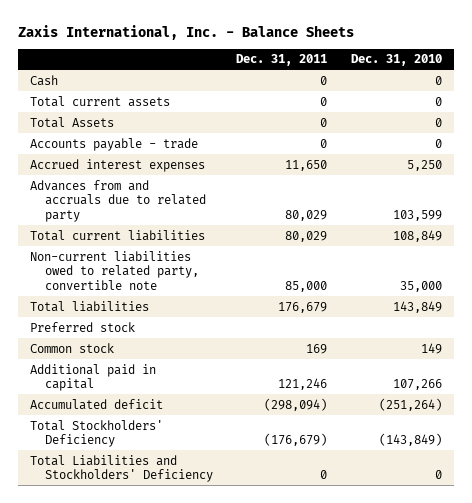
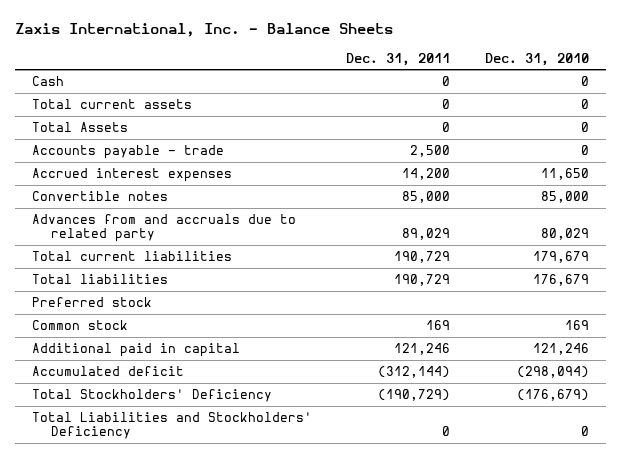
[30,250,199,290] Non-current liabilities owed to related party, convertible note -> none
[320,138,328,148] 0 -> [410,145,451,158] 2,500
[285,159,328,171] 11,650 -> [402,168,451,181] 14,200
[407,159,443,171] 5,250 -> [540,168,589,181] 11,650
none -> [32,191,169,202] Convertible notes
[285,209,328,221] 80,029 -> [402,228,451,241] 89,029
[393,209,443,221] 103,599 -> [540,228,589,241] 80,029
[285,230,328,242] 80,029 -> [394,251,451,264] 190,729
[393,229,443,242] 108,849 -> [532,251,589,264] 179,679
[278,301,328,313] 176,679 -> [394,274,451,287] 190,729
[393,300,443,313] 143,849 -> [532,274,589,287] 176,679
[421,342,443,354] 149 -> [564,320,589,331] 169
[393,379,443,391] 107,266 -> [532,343,589,356] 121,246
[264,397,328,411] (298,094) -> [378,366,451,379] (312,144)
[379,397,443,411] (251,264) -> [516,366,589,379] (298,094)
[264,433,328,447] (176,679) -> [378,389,451,402] (190,729)
[379,433,443,447] (143,849) -> [516,389,589,402] (176,679)

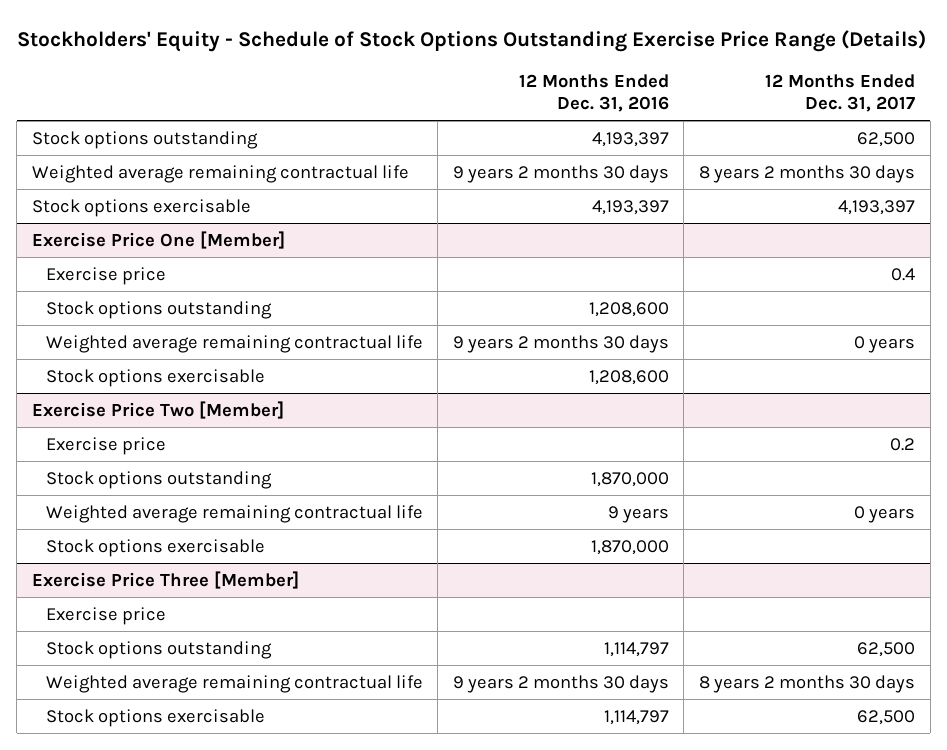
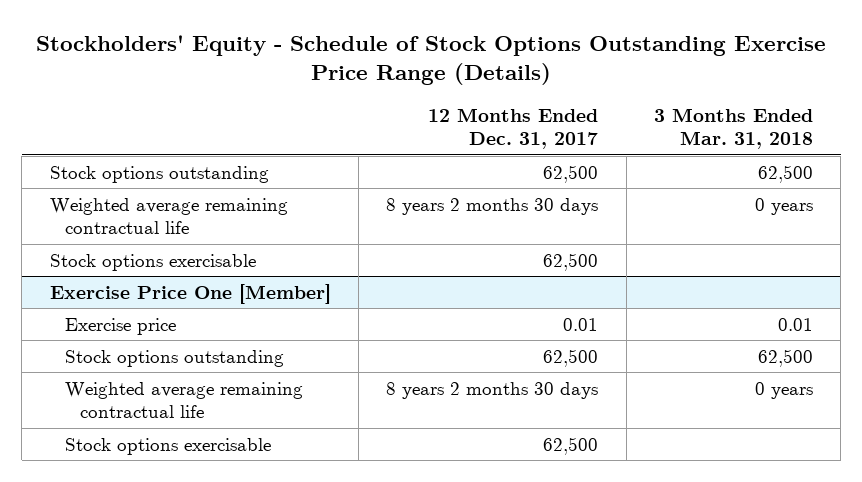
[518,73,669,113] 12 Months Ended Dec. 31, 2016 -> none
none -> [653,107,813,150] 3 Months Ended Mar. 31, 2018
[838,199,916,215] 4,193,397 -> [543,252,599,271] 62,500
[45,300,272,319] Stock options outstanding -> none
[45,334,423,353] Weighted average remaining contractual life -> none
[45,368,265,387] Stock options exercisable -> none
[31,400,284,419] Exercise Price Two [Member] -> none
[45,436,166,455] Exercise price -> none
[45,470,272,489] Stock options outstanding -> none
[45,504,423,523] Weighted average remaining contractual life -> none
[45,538,265,557] Stock options exercisable -> none
[31,570,299,589] Exercise Price Three [Member] -> none
[45,606,166,625] Exercise price -> none
[891,267,916,281] 0.4 -> [563,317,599,331] 0.01

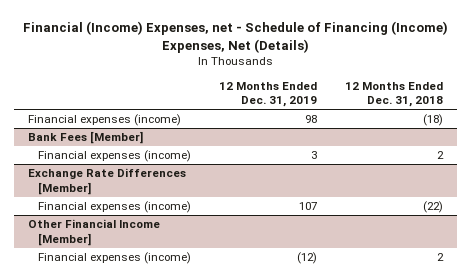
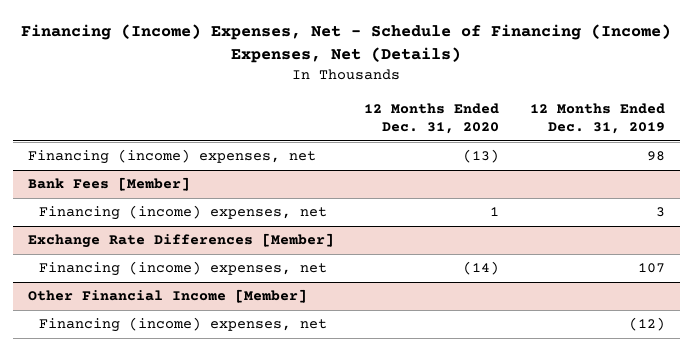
[22,20,448,53] Financial (Income) Expenses, net - Schedule of Financing (Income) Expenses, Net (Details) -> [21,24,672,64] Financing (Income) Expenses, Net - Schedule of Financing (Income) Expenses, Net (Details)
[345,81,444,108] 12 Months Ended Dec. 31, 2018 -> none
none -> [364,102,500,135] 12 Months Ended Dec. 31, 2020
[28,114,182,127] Financial expenses (income) -> none
none -> [28,149,317,165] Financing (income) expenses, net
[38,150,192,163] Financial expenses (income) -> none
none -> [39,205,328,221] Financing (income) expenses, net
[38,201,192,214] Financial expenses (income) -> none
none -> [39,261,328,277] Financing (income) expenses, net
[38,252,192,265] Financial expenses (income) -> none
none -> [39,317,328,333] Financing (income) expenses, net

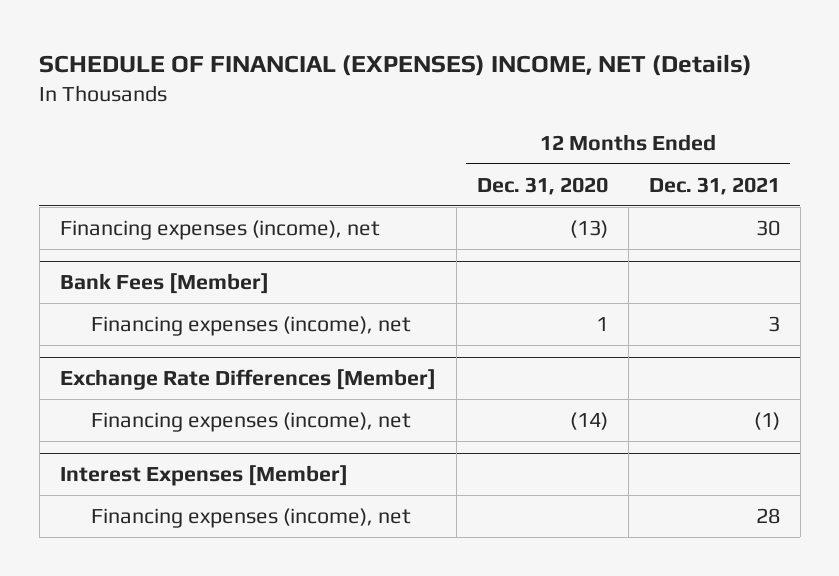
[21,24,672,64] Financing (Income) Expenses, Net - Schedule of Financing (Income) Expenses, Net (Details) -> [39,54,753,77] SCHEDULE OF FINANCIAL (EXPENSES) INCOME, NET (Details)
[529,102,665,135] 12 Months Ended Dec. 31, 2019 -> none
none -> [648,176,780,195] Dec. 31, 2021
[28,149,317,165] Financing (income) expenses, net -> [59,219,380,240] Financing expenses (income), net
[39,205,328,221] Financing (income) expenses, net -> [90,315,411,336] Financing expenses (income), net
[28,289,308,304] Other Financial Income [Member] -> none
[39,261,328,277] Financing (income) expenses, net -> [90,411,411,432] Financing expenses (income), net
none -> [59,465,348,487] Interest Expenses [Member]
[39,317,328,333] Financing (income) expenses, net -> [90,507,411,528] Financing expenses (income), net

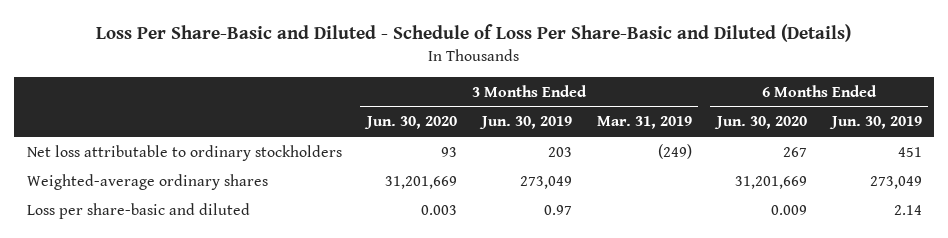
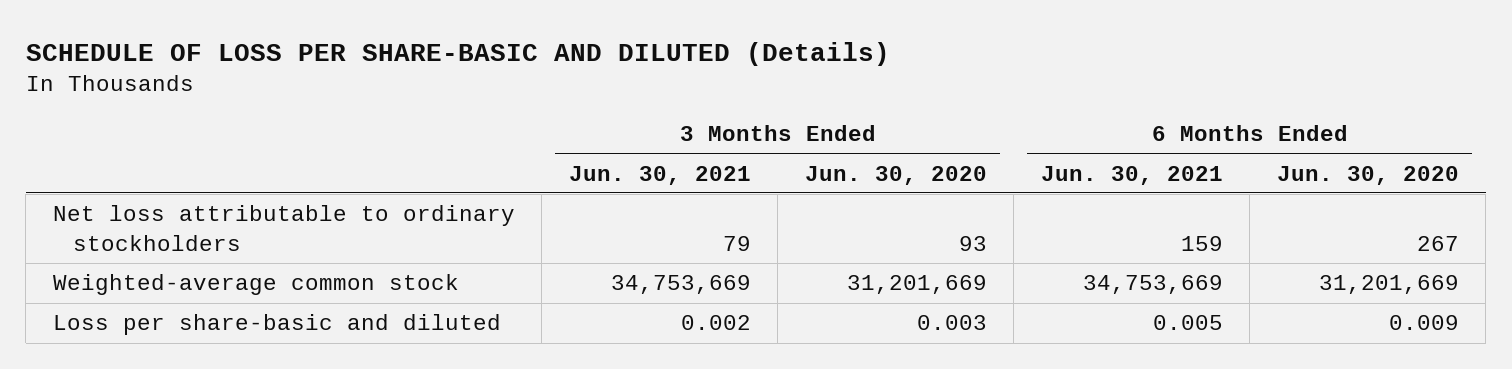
[96,24,852,43] Loss Per Share-Basic and Diluted - Schedule of Loss Per Share-Basic and Diluted (Details) -> [25,41,890,66] SCHEDULE OF LOSS PER SHARE-BASIC AND DILUTED (Details)
[478,116,572,130] Jun. 30, 2019 -> none
[596,116,692,130] Mar. 31, 2019 -> none
[828,116,922,130] Jun. 30, 2019 -> none
none -> [568,165,751,185] Jun. 30, 2021
none -> [1040,165,1223,185] Jun. 30, 2021
[26,173,268,190] Weighted-average ordinary shares -> [52,274,459,296] Weighted-average common stock

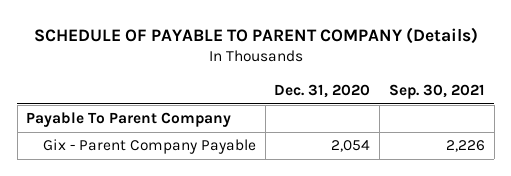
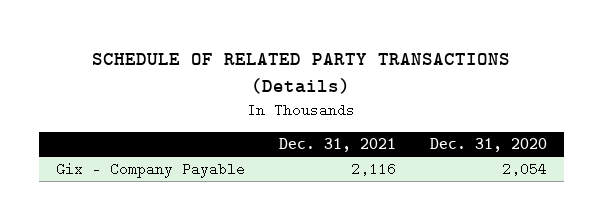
[33,26,478,44] SCHEDULE OF PAYABLE TO PARENT COMPANY (Details) -> [92,53,511,94] SCHEDULE OF RELATED PARTY TRANSACTIONS (Details)
[388,83,485,99] Sep. 30, 2021 -> none
none -> [278,138,396,153] Dec. 31, 2021
[26,112,232,128] Payable To Parent Company -> none
[42,139,256,155] Gix - Parent Company Payable -> [55,162,245,179] Gix - Company Payable

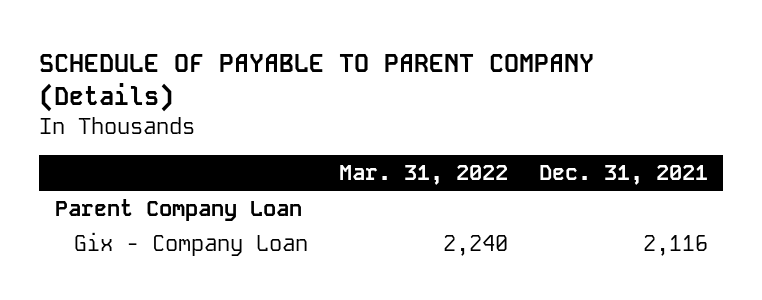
[92,53,511,94] SCHEDULE OF RELATED PARTY TRANSACTIONS (Details) -> [39,54,595,113] SCHEDULE OF PAYABLE TO PARENT COMPANY (Details)
[429,138,547,153] Dec. 31, 2020 -> none
none -> [338,165,508,186] Mar. 31, 2022
none -> [54,198,302,221] Parent Company Loan
[55,162,245,179] Gix - Company Payable -> [73,231,308,256] Gix - Company Loan

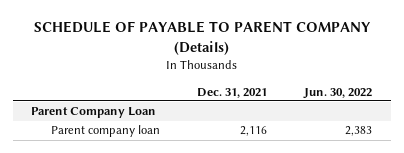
[338,165,508,186] Mar. 31, 2022 -> none
none -> [303,87,373,99] Jun. 30, 2022
[73,231,308,256] Gix - Company Loan -> [50,125,160,138] Parent company loan

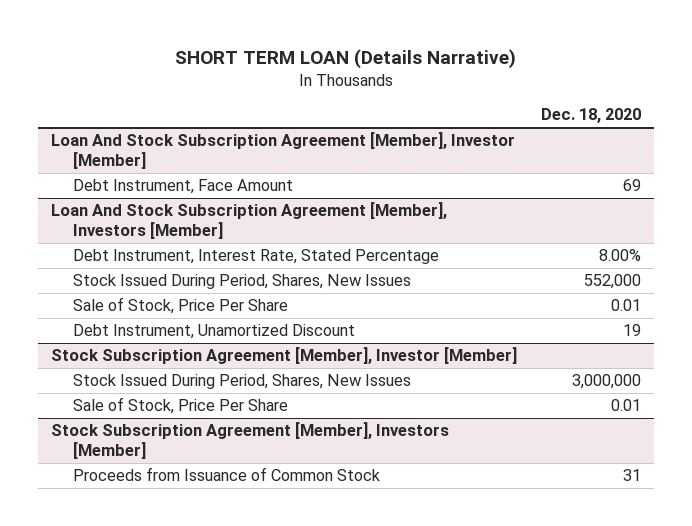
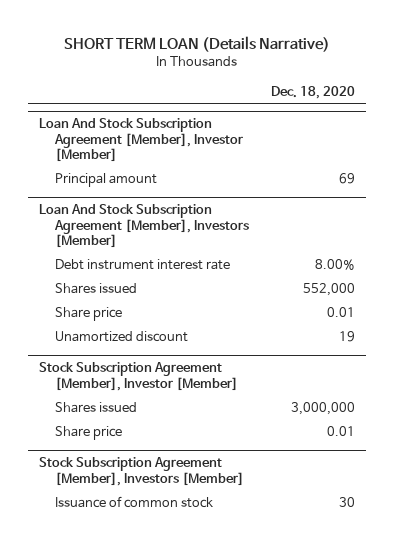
[73,179,294,195] Debt Instrument, Face Amount -> [55,172,158,187] Principal amount
[73,249,440,265] Debt Instrument, Interest Rate, Stated Percentage -> [55,258,231,270] Debt instrument interest rate
[73,274,412,290] Stock Issued During Period, Shares, New Issues -> [55,282,138,294] Shares issued
[73,297,289,315] Sale of Stock, Price Per Share -> [55,306,123,321] Share price
[73,324,356,340] Debt Instrument, Unamortized Discount -> [55,330,189,342] Unamortized discount
[73,374,412,390] Stock Issued During Period, Shares, New Issues -> [55,401,138,413] Shares issued
[73,397,289,415] Sale of Stock, Price Per Share -> [55,425,123,440] Share price
[73,467,381,482] Proceeds from Issuance of Common Stock -> [55,495,214,508] Issuance of common stock
[623,469,642,482] 31 -> [339,496,356,507] 30

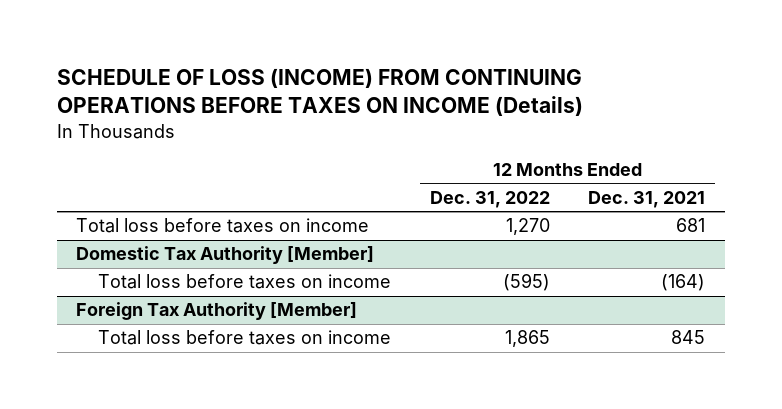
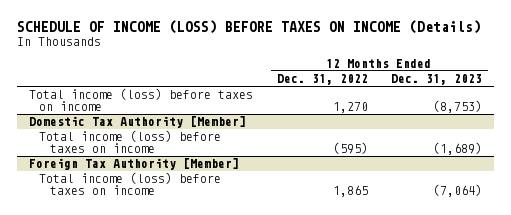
[57,68,584,117] SCHEDULE OF LOSS (INCOME) FROM CONTINUING OPERATIONS BEFORE TAXES ON INCOME (Details) -> [16,20,481,35] SCHEDULE OF INCOME (LOSS) BEFORE TAXES ON INCOME (Details)
[588,190,706,208] Dec. 31, 2021 -> none
none -> [391,74,483,86] Dec. 31, 2023
[76,218,370,234] Total loss before taxes on income -> [28,88,253,112] Total income (loss) before taxes on income
[98,274,392,290] Total loss before taxes on income -> [39,130,222,154] Total income (loss) before taxes on income
[98,330,392,346] Total loss before taxes on income -> [39,172,222,196] Total income (loss) before taxes on income

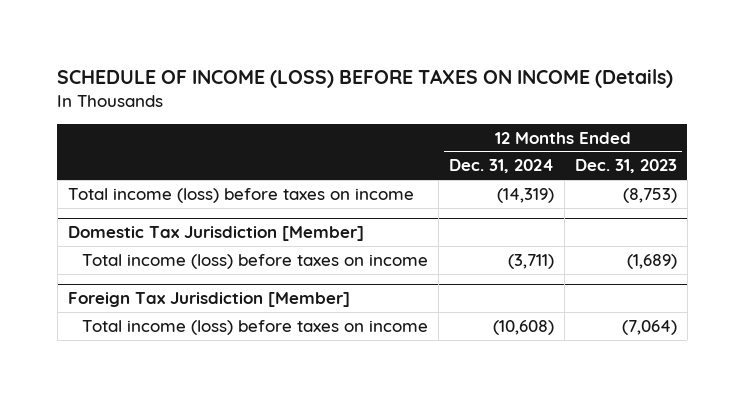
[276,74,368,86] Dec. 31, 2022 -> none
none -> [448,159,554,174] Dec. 31, 2024
[28,116,246,129] Domestic Tax Authority [Member] -> [67,226,364,242] Domestic Tax Jurisdiction [Member]
[28,158,239,171] Foreign Tax Authority [Member] -> [67,292,350,308] Foreign Tax Jurisdiction [Member]

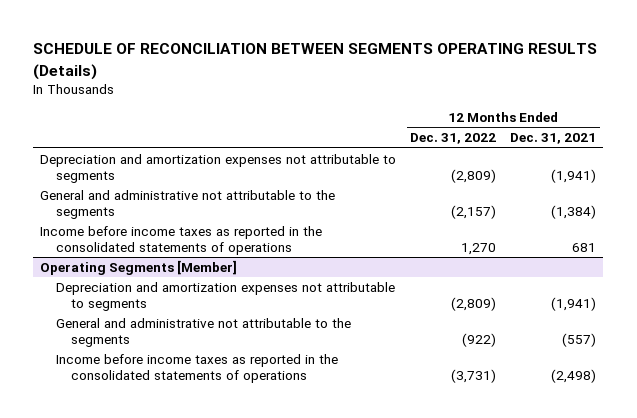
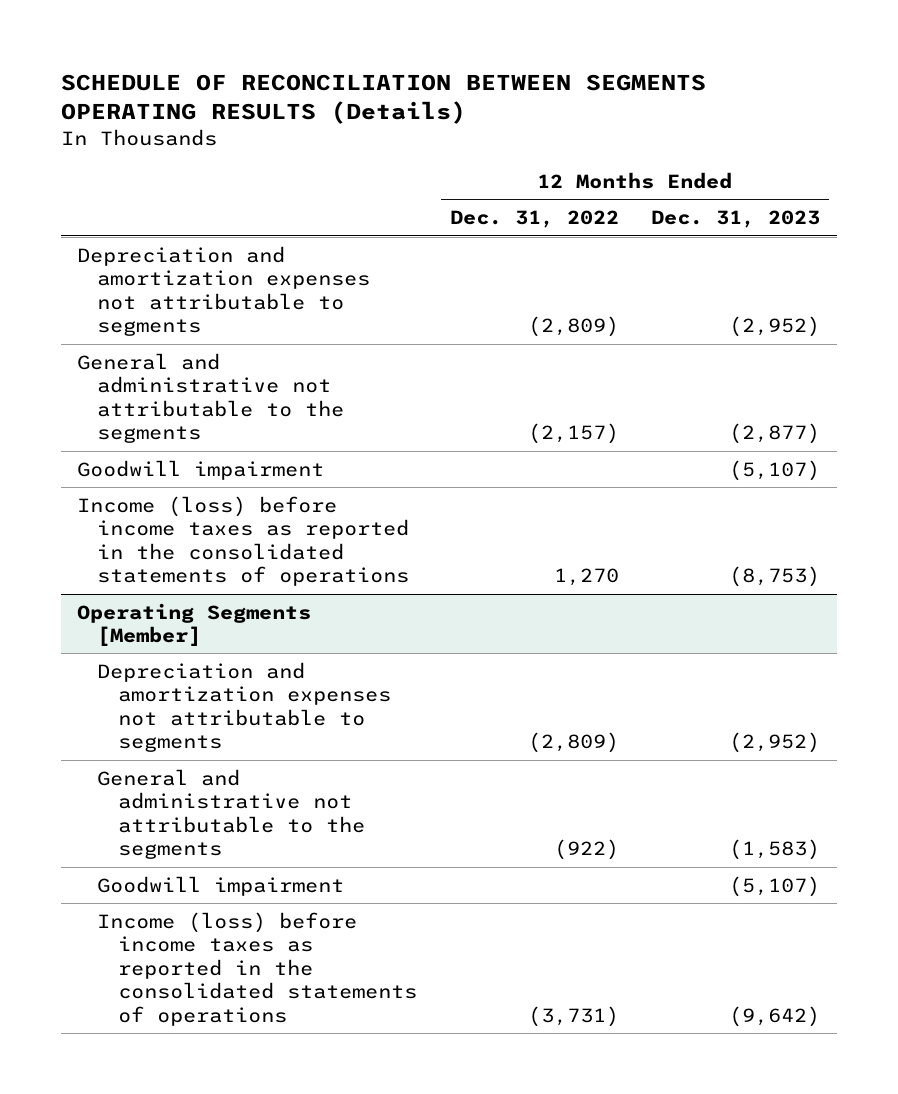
[510,133,597,145] Dec. 31, 2021 -> none
none -> [651,210,821,229] Dec. 31, 2023
none -> [77,459,325,480] Goodwill impairment
[40,225,323,256] Income before income taxes as reported in the consolidated statements of operations -> [77,495,410,587] Income (loss) before income taxes as reported in the consolidated statements of operations
none -> [97,875,345,896] Goodwill impairment
[55,353,338,384] Income before income taxes as reported in the consolidated statements of operations -> [97,911,417,1026] Income (loss) before income taxes as reported in the consolidated statements of operations

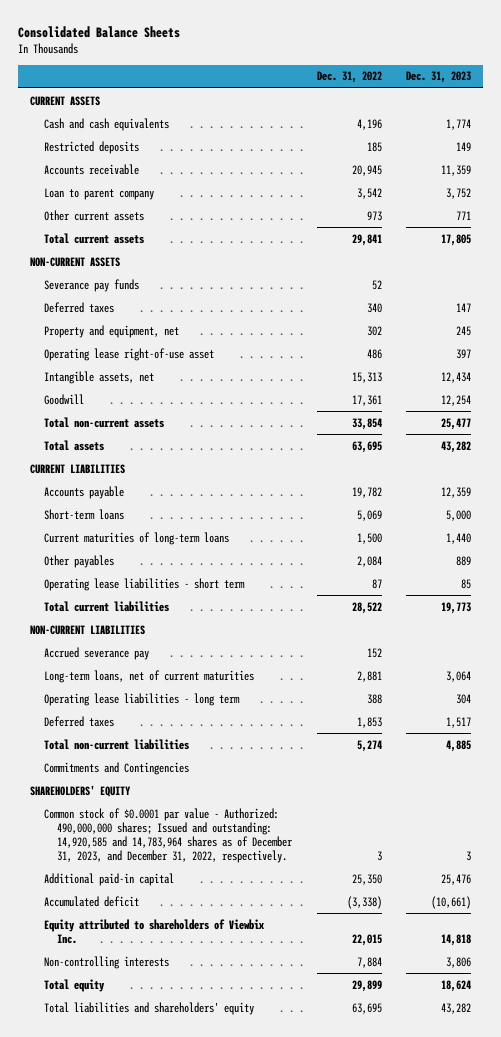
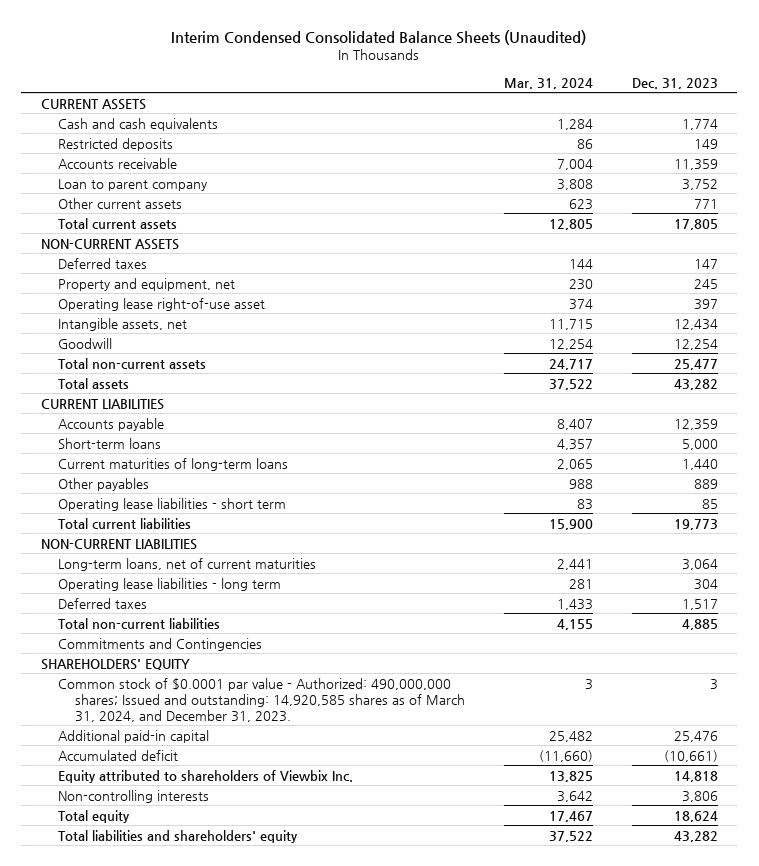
[18,25,181,38] Consolidated Balance Sheets -> [171,29,587,45] Interim Condensed Consolidated Balance Sheets (Unaudited)
[316,71,382,84] Dec. 31, 2022 -> none
none -> [504,77,594,89] Mar. 31, 2024
[43,278,139,292] Severance pay funds -> none
[43,646,149,660] Accrued severance pay -> none
[43,807,294,864] Common stock of $0.0001 par value - Authorized: 490,000,000 shares; Issued and outstanding: 14,920,585 and 14,783,964 shares as of December 31, 2023, and December 31, 2022, respectively. -> [57,677,466,722] Common stock of $0.0001 par value - Authorized: 490,000,000 shares; Issued and outstanding: 14,920,585 shares as of March 31, 2024, and December 31, 2023.

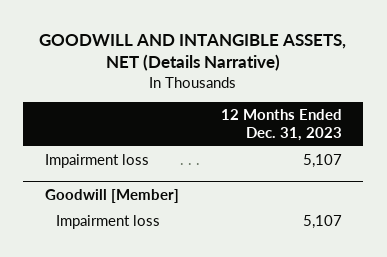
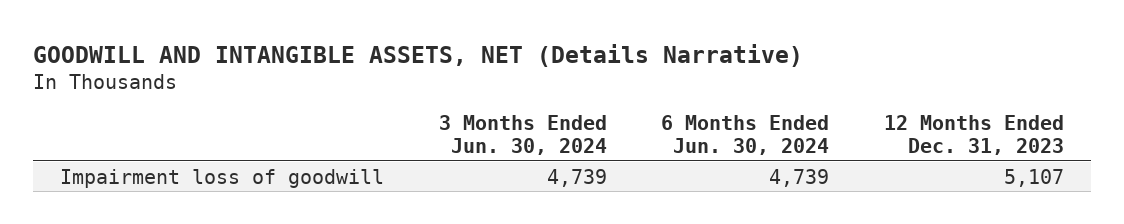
none -> [438,115,607,156] 3 Months Ended Jun. 30, 2024
none -> [661,115,830,156] 6 Months Ended Jun. 30, 2024
[44,189,179,204] Goodwill [Member] -> none
[56,215,161,230] Impairment loss -> none
[44,154,149,169] Impairment loss -> [60,168,385,188] Impairment loss of goodwill

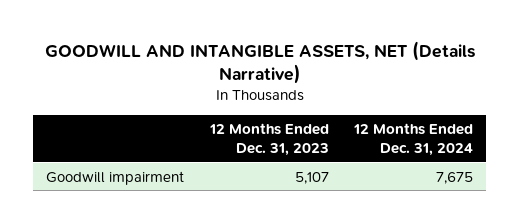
[438,115,607,156] 3 Months Ended Jun. 30, 2024 -> none
[661,115,830,156] 6 Months Ended Jun. 30, 2024 -> none
none -> [353,123,474,156] 12 Months Ended Dec. 31, 2024
[60,168,385,188] Impairment loss of goodwill -> [46,170,185,185] Goodwill impairment

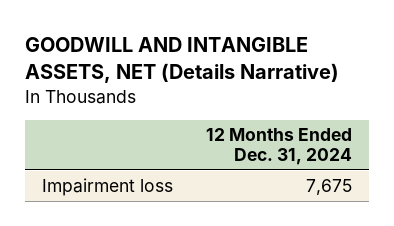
[208,123,329,156] 12 Months Ended Dec. 31, 2023 -> none
[46,170,185,185] Goodwill impairment -> [41,178,173,197] Impairment loss

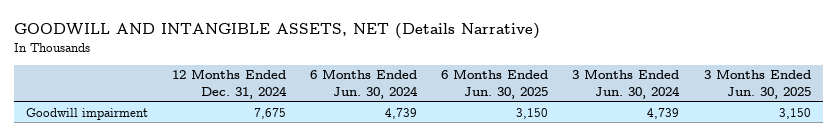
none -> [310,69,419,99] 6 Months Ended Jun. 30, 2024
none -> [441,69,549,99] 6 Months Ended Jun. 30, 2025
none -> [572,69,681,99] 3 Months Ended Jun. 30, 2024
none -> [703,69,811,99] 3 Months Ended Jun. 30, 2025
[41,178,173,197] Impairment loss -> [25,107,148,120] Goodwill impairment

